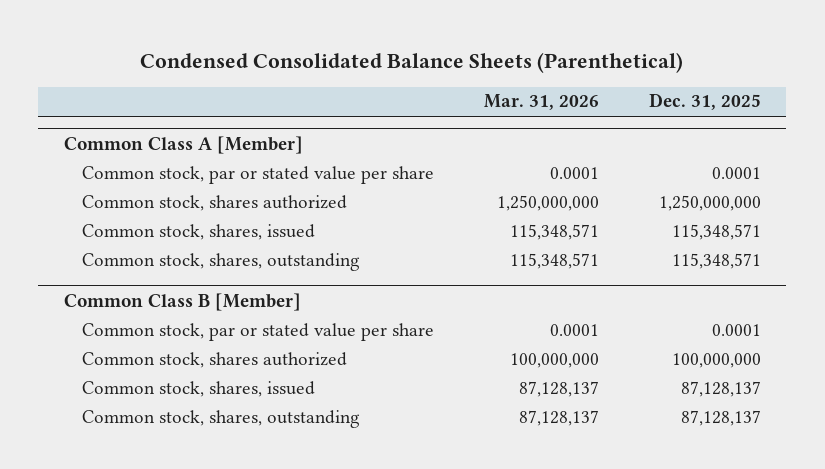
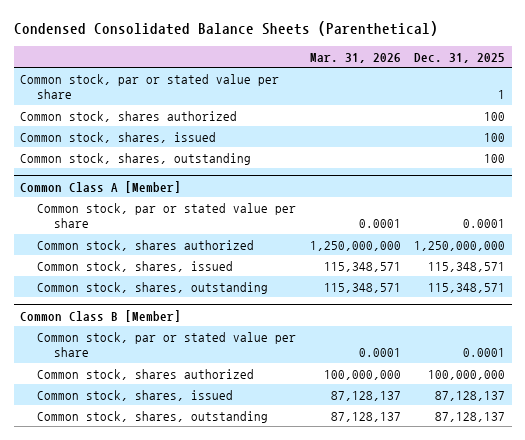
none -> [20,73,280,100] Common stock, par or stated value per share
none -> [20,110,238,122] Common stock, shares authorized
none -> [20,131,217,143] Common stock, shares, issued
none -> [20,152,252,165] Common stock, shares, outstanding

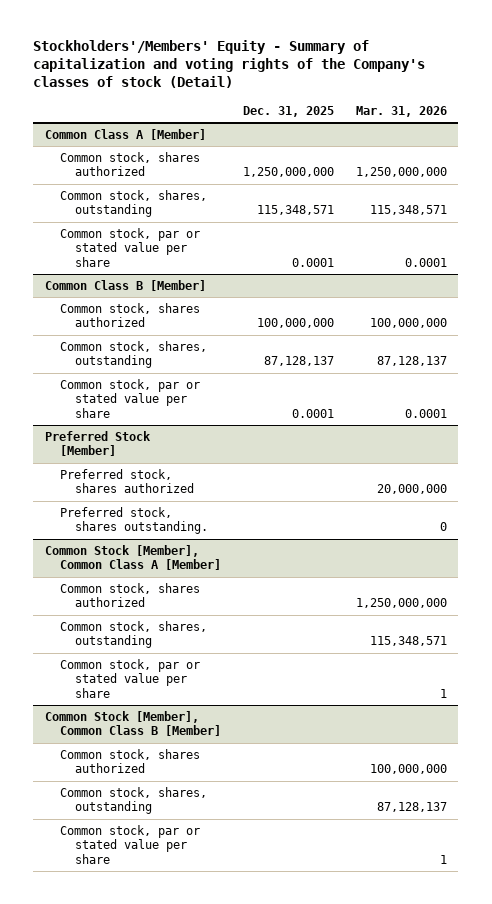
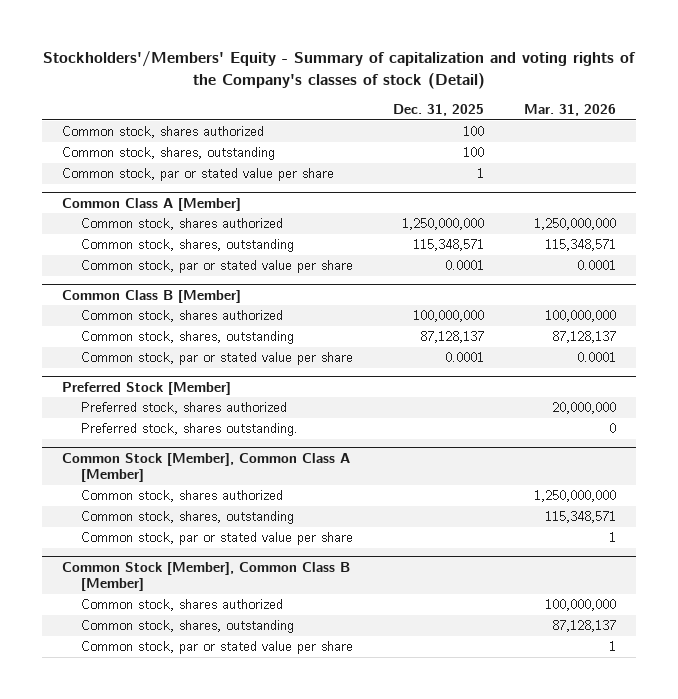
none -> [61,126,264,139] Common stock, shares authorized
none -> [61,147,275,161] Common stock, shares, outstanding
none -> [61,168,334,182] Common stock, par or stated value per share

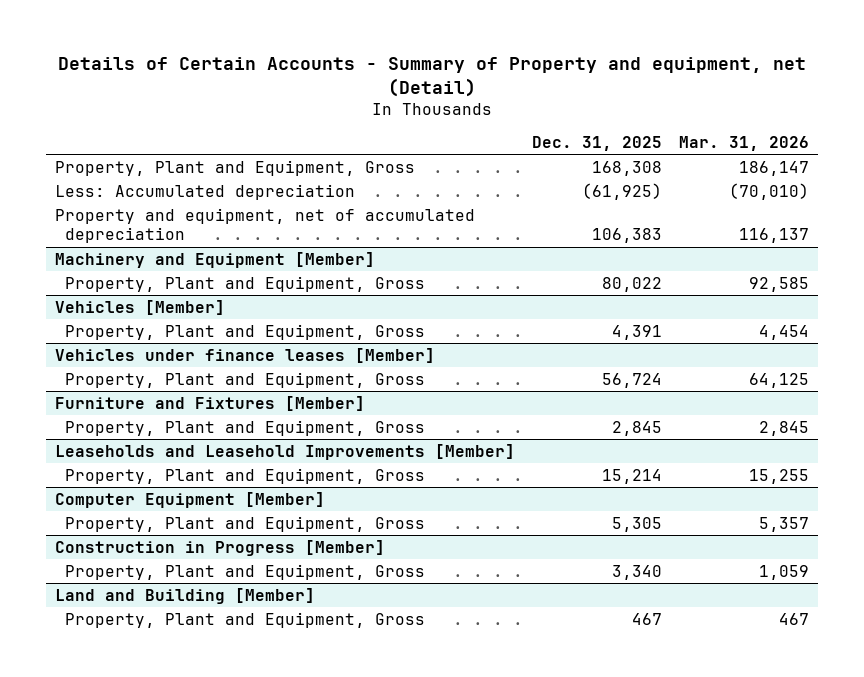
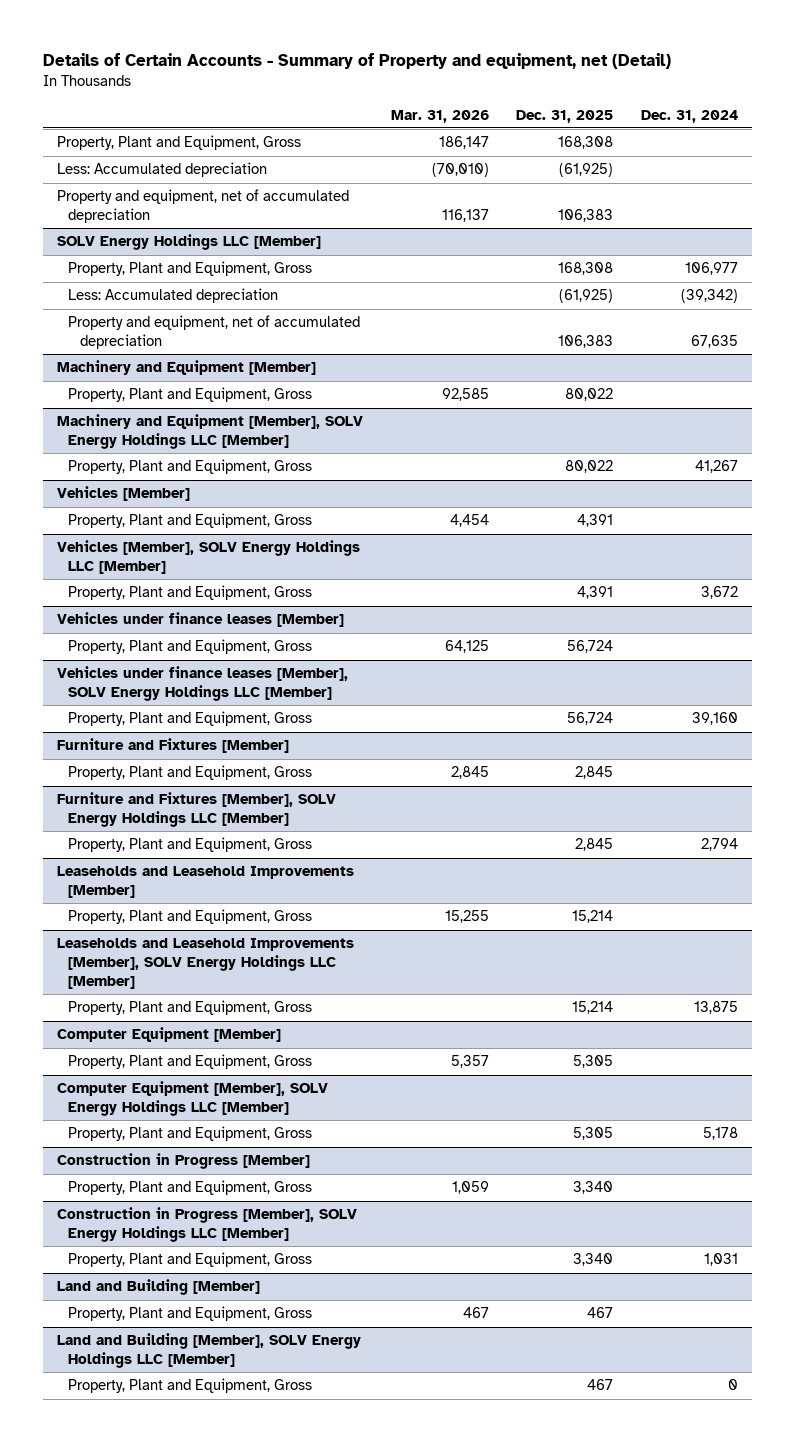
none -> [640,109,738,123] Dec. 31, 2024
none -> [56,234,321,251] SOLV Energy Holdings LLC [Member]
none -> [68,261,313,277] Property, Plant and Equipment, Gross
none -> [68,288,279,304] Less: Accumulated depreciation
none -> [68,315,361,350] Property and equipment, net of accumulated depreciation
none -> [56,414,363,450] Machinery and Equipment [Member], SOLV Energy Holdings LLC [Member]
none -> [68,459,313,475] Property, Plant and Equipment, Gross
none -> [56,540,360,575] Vehicles [Member], SOLV Energy Holdings LLC [Member]
none -> [68,585,313,601] Property, Plant and Equipment, Gross
none -> [56,666,348,702] Vehicles under finance leases [Member], SOLV Energy Holdings LLC [Member]
none -> [68,711,313,727] Property, Plant and Equipment, Gross
none -> [56,792,336,828] Furniture and Fixtures [Member], SOLV Energy Holdings LLC [Member]
none -> [68,837,313,853] Property, Plant and Equipment, Gross
none -> [56,938,354,989] Leaseholds and Leasehold Improvements [Member], SOLV Energy Holdings LLC [Member]
none -> [68,1000,313,1016] Property, Plant and Equipment, Gross
none -> [56,1081,328,1117] Computer Equipment [Member], SOLV Energy Holdings LLC [Member]
none -> [68,1126,313,1142] Property, Plant and Equipment, Gross
none -> [56,1207,357,1243] Construction in Progress [Member], SOLV Energy Holdings LLC [Member]
none -> [68,1252,313,1268] Property, Plant and Equipment, Gross
none -> [56,1333,361,1369] Land and Building [Member], SOLV Energy Holdings LLC [Member]
none -> [68,1378,313,1394] Property, Plant and Equipment, Gross

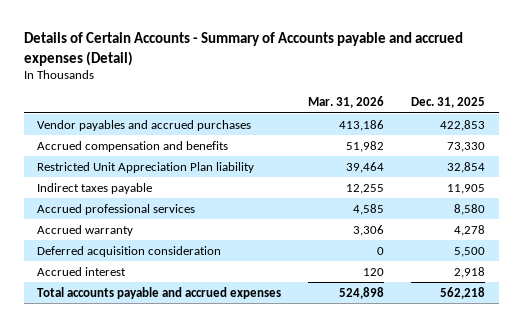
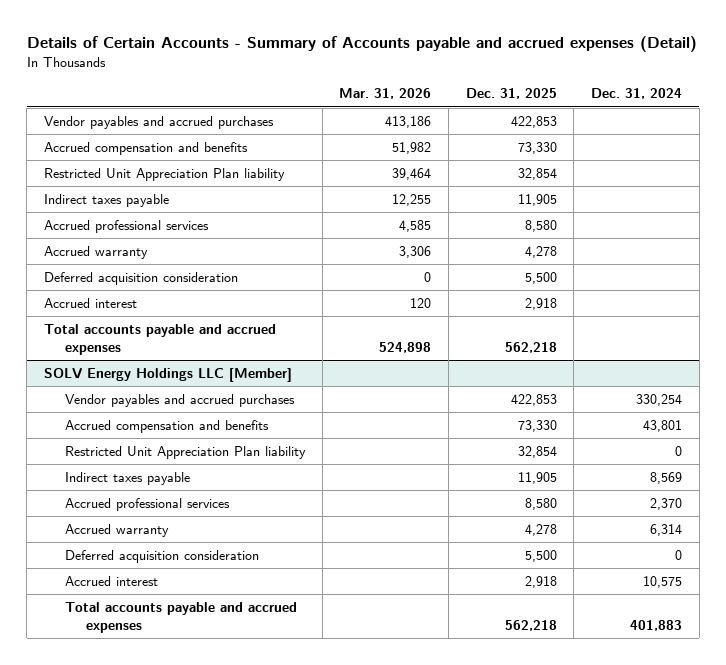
none -> [591,88,683,100] Dec. 31, 2024
none -> [44,367,293,382] SOLV Energy Holdings LLC [Member]
none -> [65,393,296,407] Vendor payables and accrued purchases
none -> [65,419,270,433] Accrued compensation and benefits
none -> [65,445,307,459] Restricted Unit Appreciation Plan liability
none -> [65,471,191,485] Indirect taxes payable
none -> [65,497,231,511] Accrued professional services
none -> [65,523,170,537] Accrued warranty
none -> [65,549,260,563] Deferred acquisition consideration
none -> [65,575,159,586] Accrued interest
none -> [65,601,298,633] Total accounts payable and accrued expenses

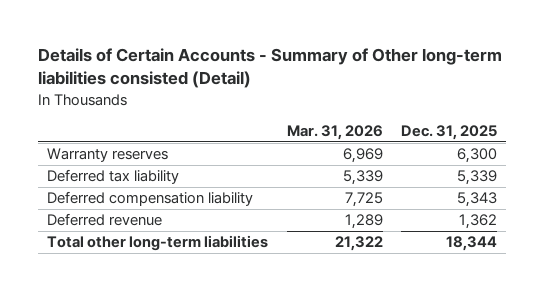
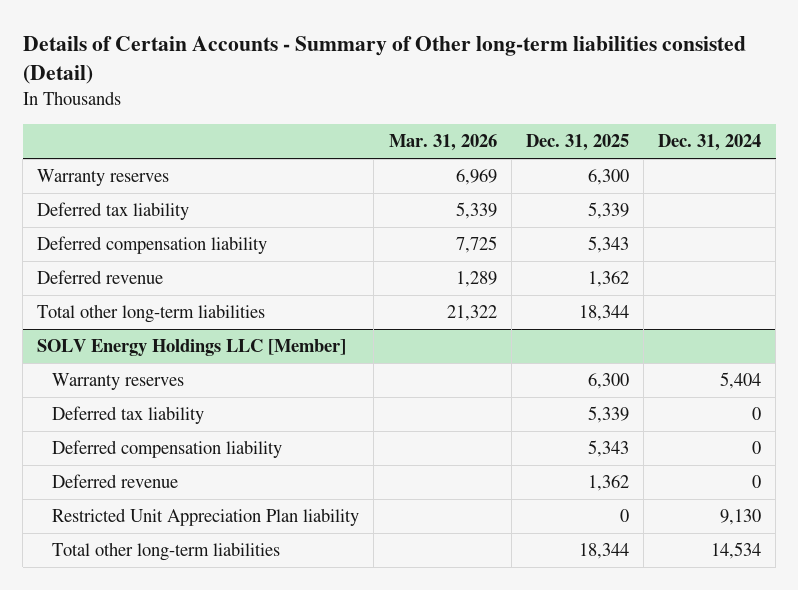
none -> [658,133,762,151] Dec. 31, 2024
none -> [37,339,347,357] SOLV Energy Holdings LLC [Member]
none -> [52,373,185,391] Warranty reserves
none -> [52,406,205,425] Deferred tax liability
none -> [52,440,283,459] Deferred compensation liability
none -> [52,474,179,489] Deferred revenue
none -> [52,508,360,527] Restricted Unit Appreciation Plan liability
none -> [52,542,281,562] Total other long-term liabilities

